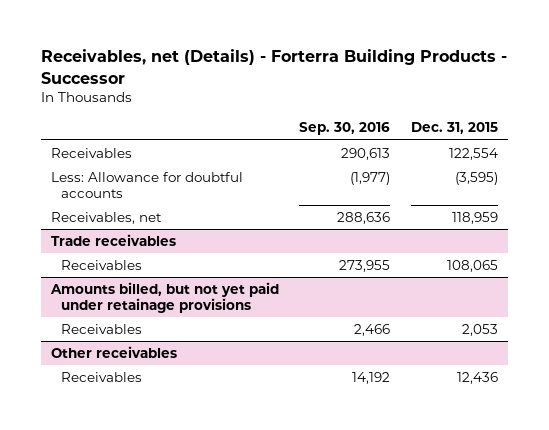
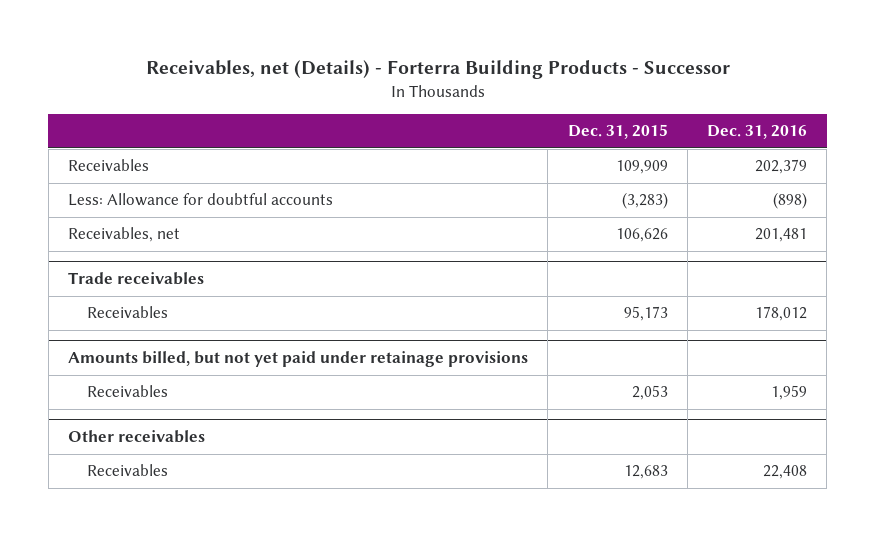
[299,122,391,136] Sep. 30, 2016 -> none
none -> [707,125,808,140] Dec. 31, 2016
[448,147,498,160] 122,554 -> [615,160,668,175] 109,909
[454,171,498,185] (3,595) -> [621,192,668,210] (3,283)
[451,211,498,224] 118,959 -> [615,228,668,243] 106,626
[446,259,498,272] 108,065 -> [623,306,668,322] 95,173
[456,371,498,384] 12,436 -> [623,465,668,480] 12,683

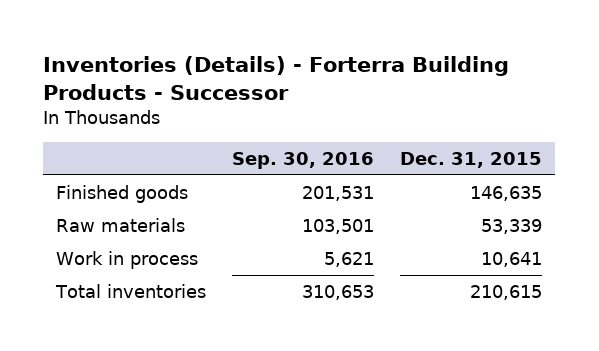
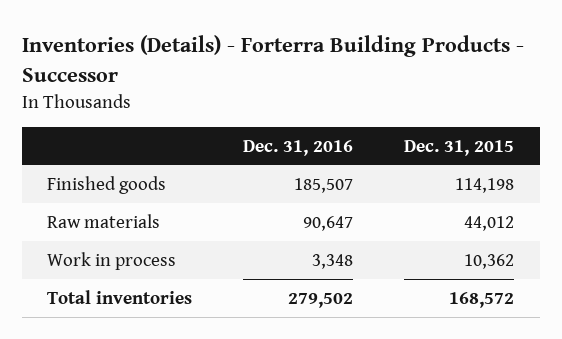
[232,151,375,169] Sep. 30, 2016 -> none
none -> [243,139,354,156] Dec. 31, 2016
[470,185,543,201] 146,635 -> [455,177,515,193] 114,198
[481,218,543,234] 53,339 -> [464,215,515,231] 44,012
[481,251,543,267] 10,641 -> [464,253,515,269] 10,362
[470,284,543,300] 210,615 -> [449,291,515,308] 168,572

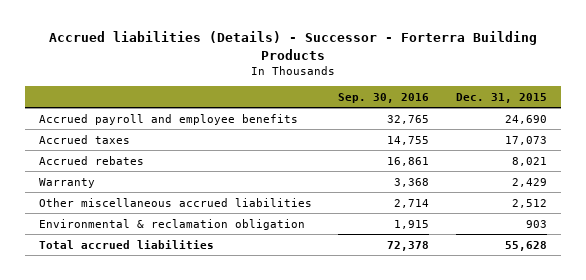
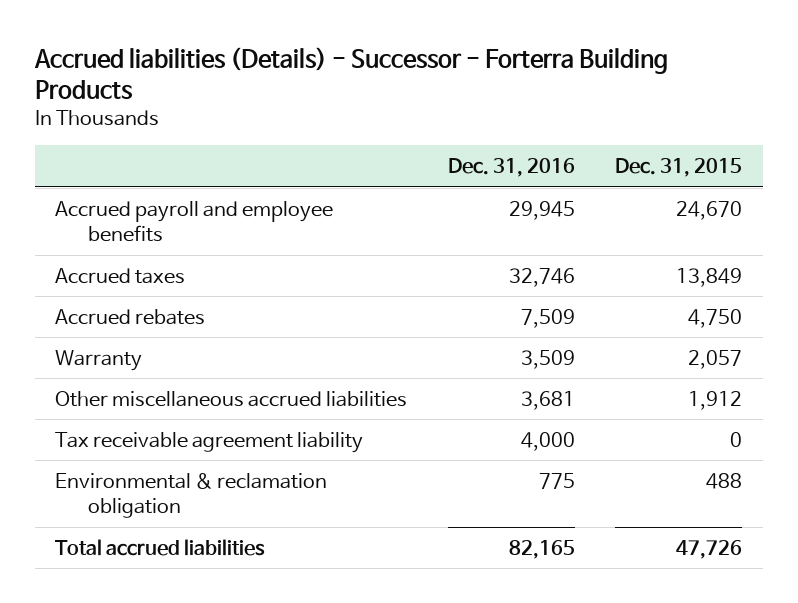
[338,92,430,103] Sep. 30, 2016 -> none
none -> [447,158,575,178] Dec. 31, 2016
[505,114,548,124] 24,690 -> [676,200,743,220] 24,670
[505,135,548,145] 17,073 -> [676,267,743,287] 13,849
[512,156,548,166] 8,021 -> [688,308,743,328] 4,750
[512,177,548,187] 2,429 -> [688,349,743,369] 2,057
[512,198,548,208] 2,512 -> [688,390,743,410] 1,912
none -> [55,431,364,453] Tax receivable agreement liability
[526,219,548,228] 903 -> [706,472,743,489] 488
[505,240,548,251] 55,628 -> [676,539,743,559] 47,726

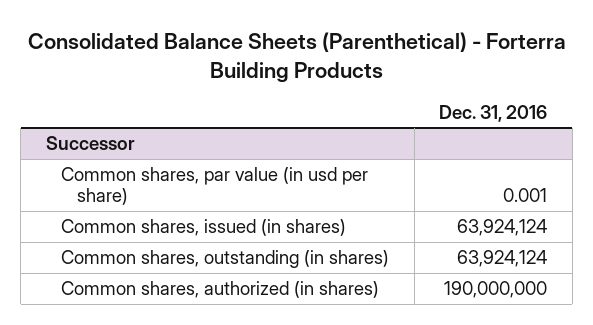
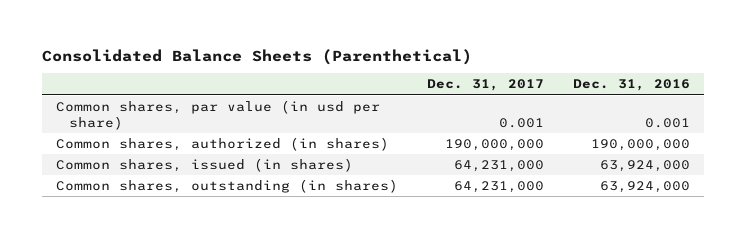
[27,32,566,84] Consolidated Balance Sheets (Parenthetical) - Forterra Building Products -> [41,48,472,65] Consolidated Balance Sheets (Parenthetical)
none -> [427,79,545,92] Dec. 31, 2017
[45,136,135,151] Successor -> none
[61,219,347,237] Common shares, issued (in shares) -> none
[61,250,390,269] Common shares, outstanding (in shares) -> none
none -> [56,158,354,173] Common shares, issued (in shares)
none -> [56,179,399,194] Common shares, outstanding (in shares)

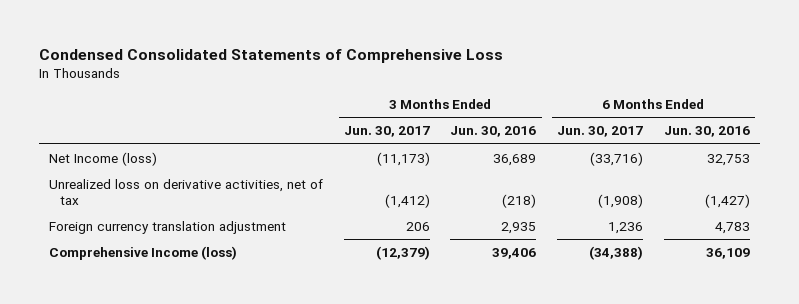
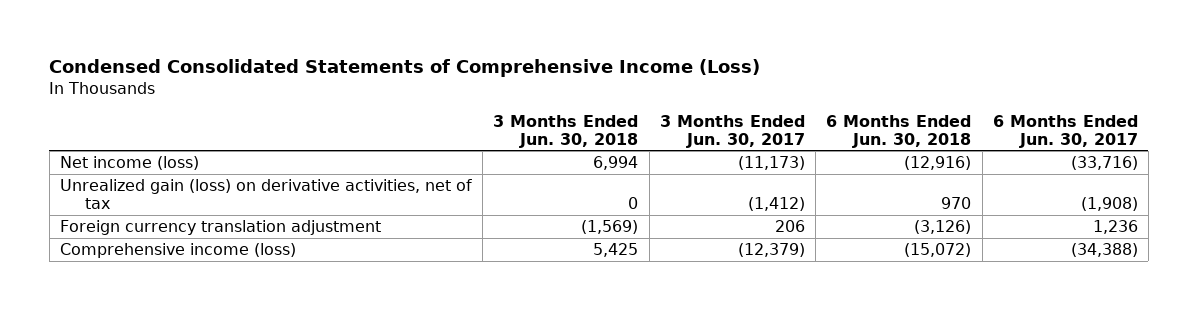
[38,48,503,63] Condensed Consolidated Statements of Comprehensive Loss -> [49,59,761,78] Condensed Consolidated Statements of Comprehensive Income (Loss)
[450,126,537,138] Jun. 30, 2016 -> none
[663,126,750,138] Jun. 30, 2016 -> none
none -> [493,114,639,148] 3 Months Ended Jun. 30, 2018
none -> [826,114,972,148] 6 Months Ended Jun. 30, 2018
[49,151,158,166] Net Income (loss) -> [60,155,200,170] Net income (loss)
[49,178,324,205] Unrealized loss on derivative activities, net of tax -> [60,178,473,210] Unrealized gain (loss) on derivative activities, net of tax
[49,245,238,260] Comprehensive Income (loss) -> [60,242,297,258] Comprehensive income (loss)

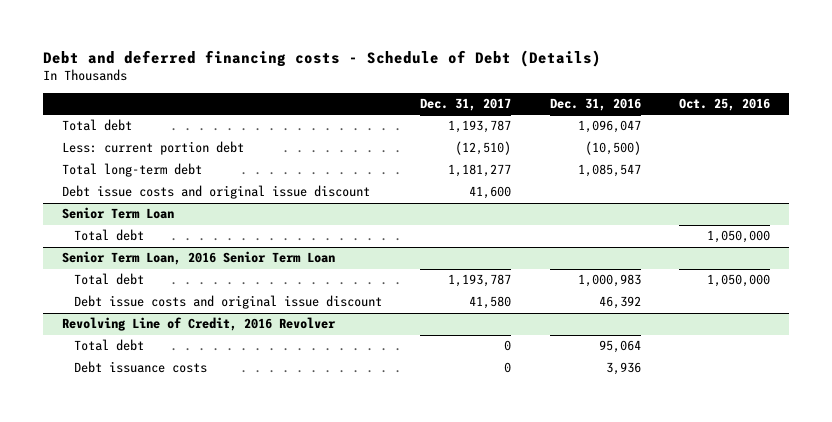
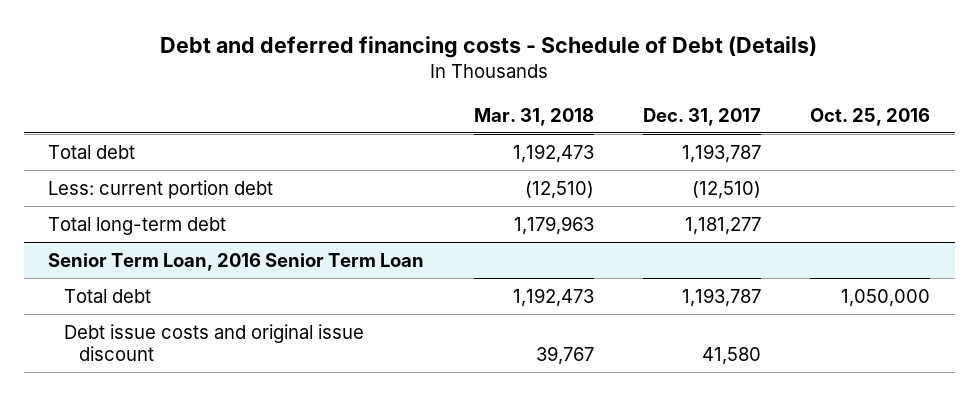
[549,98,641,112] Dec. 31, 2016 -> none
none -> [473,107,594,126] Mar. 31, 2018
[61,185,370,200] Debt issue costs and original issue discount -> none
[61,207,174,220] Senior Term Loan -> none
[73,229,144,242] Total debt -> none
[61,317,336,332] Revolving Line of Credit, 2016 Revolver -> none
[73,339,144,352] Total debt -> none
[73,361,207,374] Debt issuance costs -> none

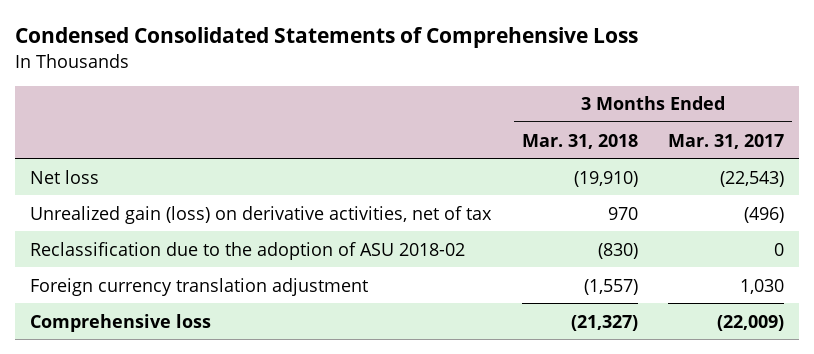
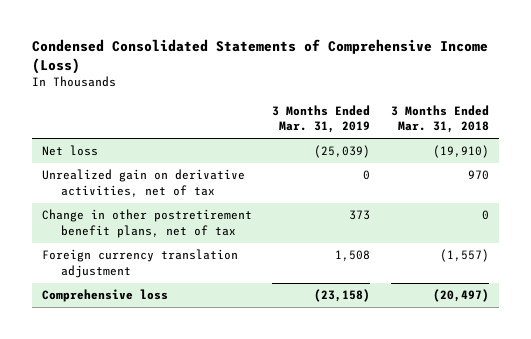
[14,27,638,49] Condensed Consolidated Statements of Comprehensive Loss -> [31,38,488,74] Condensed Consolidated Statements of Comprehensive Income (Loss)
[668,133,785,149] Mar. 31, 2017 -> none
none -> [272,104,371,134] 3 Months Ended Mar. 31, 2019
[30,241,466,260] Reclassification due to the adoption of ASU 2018-02 -> none
[30,205,493,224] Unrealized gain (loss) on derivative activities, net of tax -> [41,169,245,198] Unrealized gain on derivative activities, net of tax
none -> [41,209,252,239] Change in other postretirement benefit plans, net of tax
[570,314,638,331] (21,327) -> [433,289,490,303] (20,497)

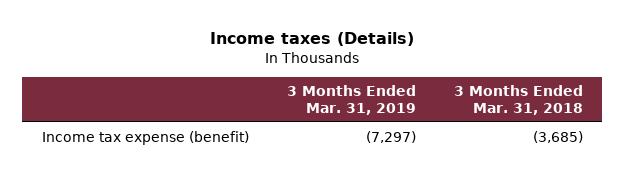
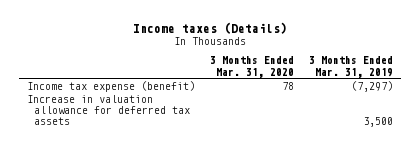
[453,85,583,115] 3 Months Ended Mar. 31, 2018 -> none
none -> [209,56,294,78] 3 Months Ended Mar. 31, 2020
none -> [26,94,191,126] Increase in valuation allowance for deferred tax assets

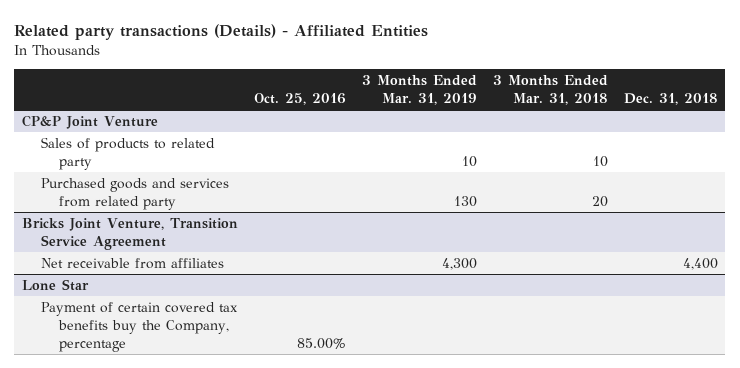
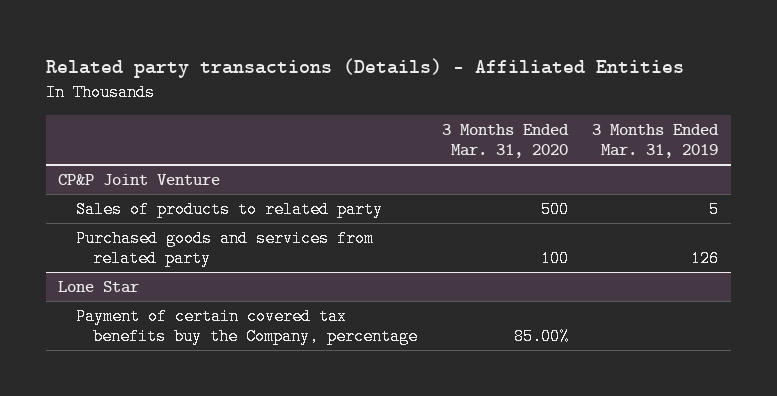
[253,92,346,105] Oct. 25, 2016 -> none
[492,74,608,105] 3 Months Ended Mar. 31, 2018 -> none
[623,92,718,105] Dec. 31, 2018 -> none
none -> [441,123,569,159] 3 Months Ended Mar. 31, 2020
[21,217,238,250] Bricks Joint Venture, Transition Service Agreement -> none
[40,257,224,269] Net receivable from affiliates -> none
[461,155,477,167] 10 -> [709,200,720,218] 5
[453,195,477,207] 130 -> [691,250,720,268] 126

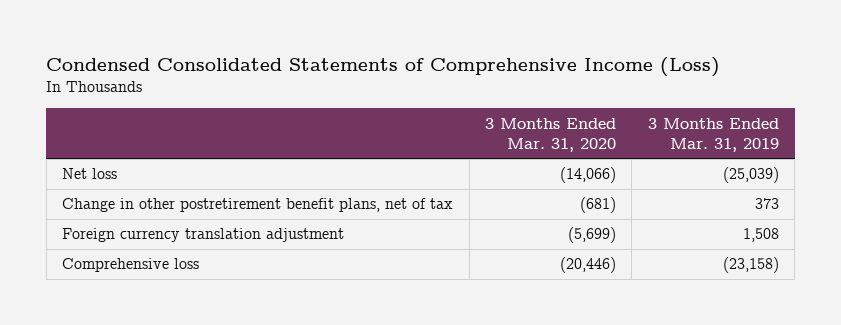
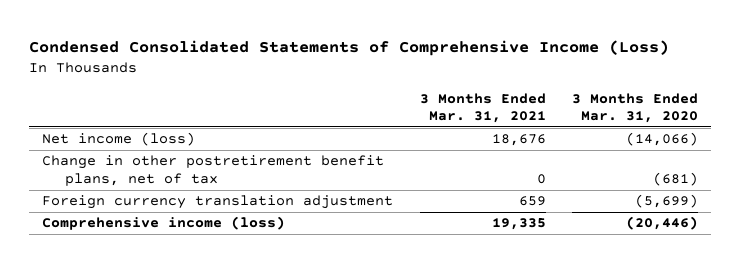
[647,117,779,152] 3 Months Ended Mar. 31, 2019 -> none
none -> [419,92,546,124] 3 Months Ended Mar. 31, 2021
[62,168,118,180] Net loss -> [42,132,196,147] Net income (loss)
[62,258,200,273] Comprehensive loss -> [42,216,286,231] Comprehensive income (loss)

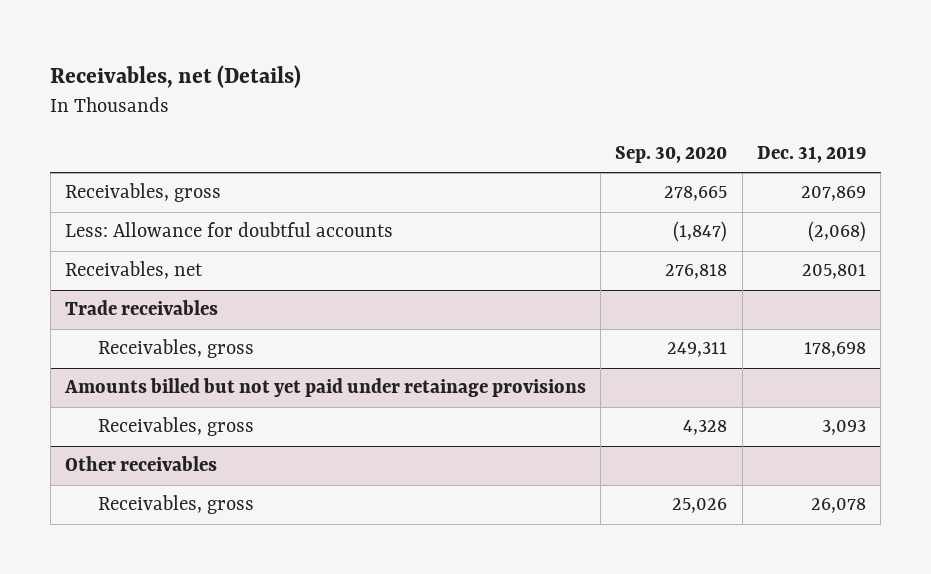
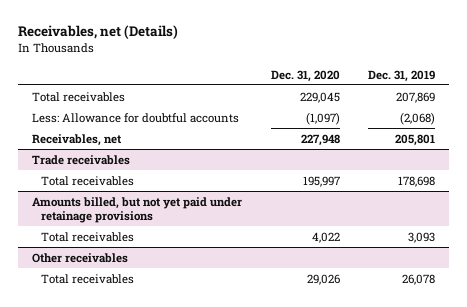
[615,146,728,164] Sep. 30, 2020 -> none
none -> [270,69,340,82] Dec. 31, 2020
[64,183,221,203] Receivables, gross -> [32,91,126,102] Total receivables
[97,339,254,359] Receivables, gross -> [40,175,134,186] Total receivables
[63,378,586,398] Amounts billed but not yet paid under retainage provisions -> [32,196,243,224] Amounts billed, but not yet paid under retainage provisions
[97,417,254,437] Receivables, gross -> [40,231,134,242] Total receivables
[97,495,254,515] Receivables, gross -> [40,273,134,284] Total receivables

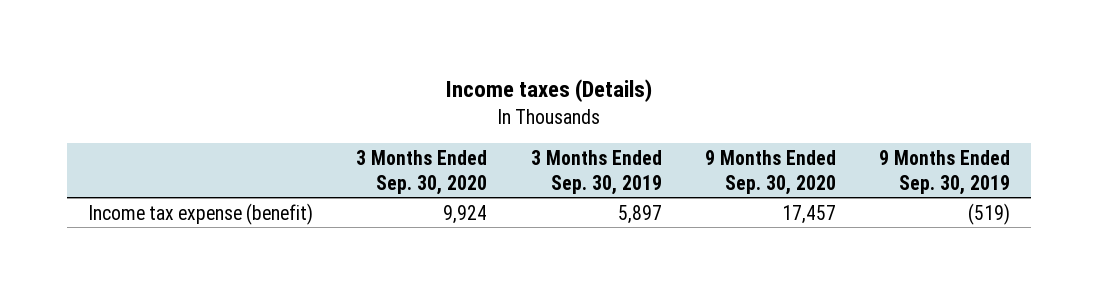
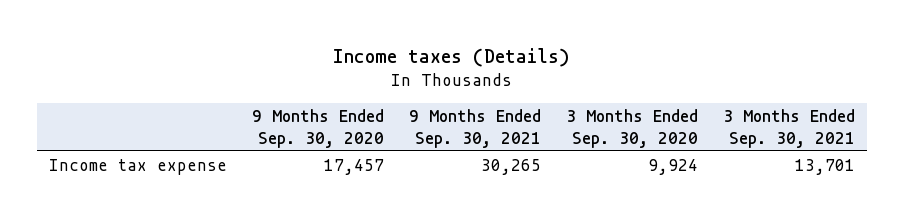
[530,149,662,195] 3 Months Ended Sep. 30, 2019 -> none
[878,149,1010,195] 9 Months Ended Sep. 30, 2019 -> none
none -> [409,109,542,148] 9 Months Ended Sep. 30, 2021
none -> [722,109,855,148] 3 Months Ended Sep. 30, 2021
[88,202,314,225] Income tax expense (benefit) -> [49,158,228,175] Income tax expense

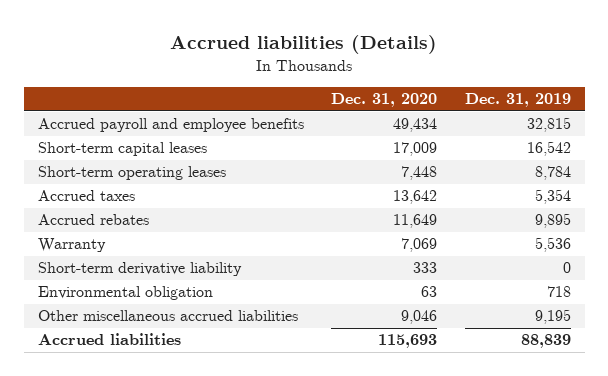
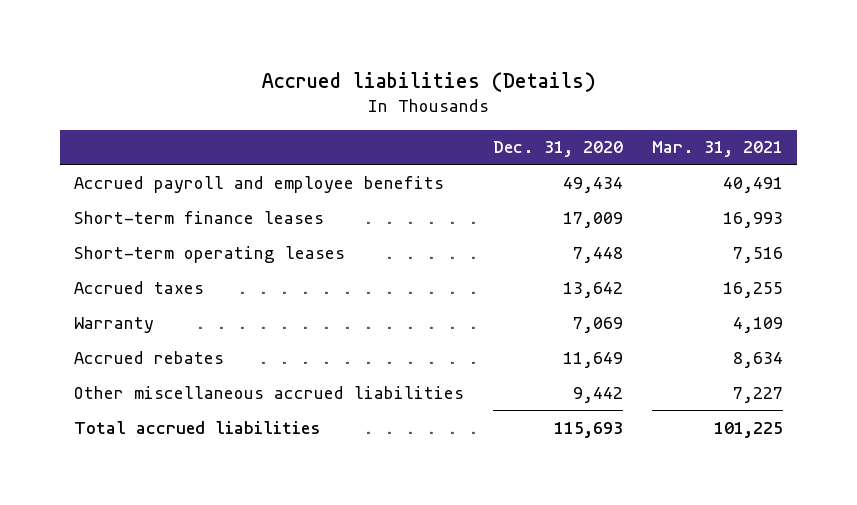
[464,93,571,108] Dec. 31, 2019 -> none
none -> [651,141,783,158] Mar. 31, 2021
[37,142,207,157] Short-term capital leases -> [74,210,325,224] Short-term finance leases
[37,262,242,277] Short-term derivative liability -> none
[37,286,213,301] Environmental obligation -> none
[37,214,149,226] Accrued rebates -> [74,350,225,364] Accrued rebates
[401,310,438,325] 9,046 -> [573,386,624,403] 9,442
[37,333,181,346] Accrued liabilities -> [74,420,322,434] Total accrued liabilities

